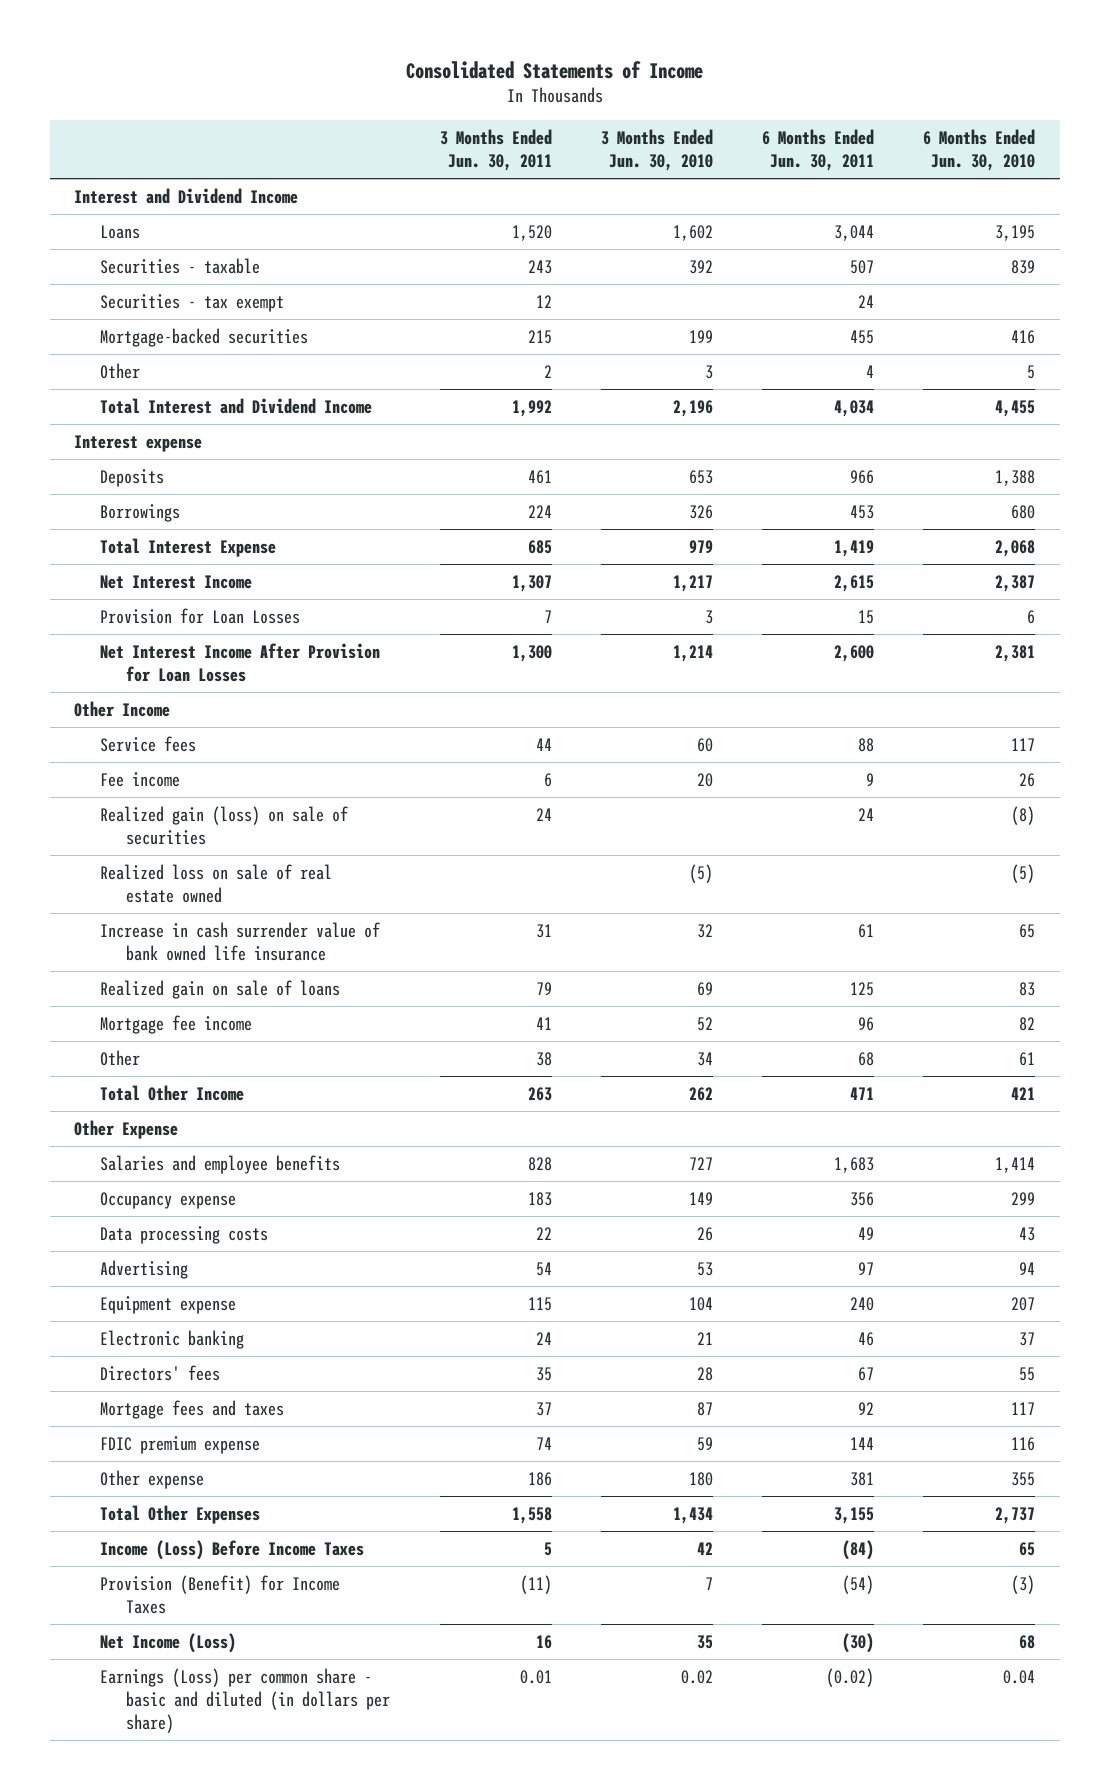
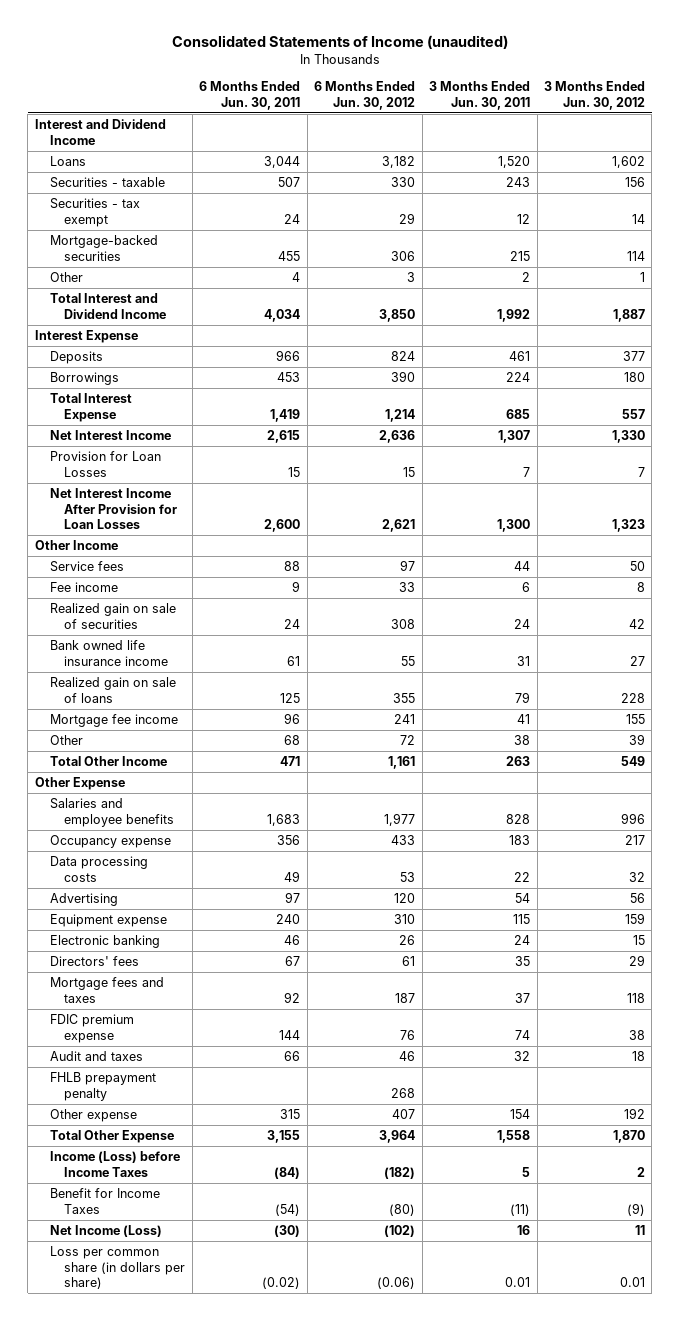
[405,60,703,79] Consolidated Statements of Income -> [171,34,508,49] Consolidated Statements of Income (unaudited)
[600,128,713,172] 3 Months Ended Jun. 30, 2010 -> none
[923,128,1036,172] 6 Months Ended Jun. 30, 2010 -> none
none -> [314,81,416,110] 6 Months Ended Jun. 30, 2012
none -> [543,81,645,110] 3 Months Ended Jun. 30, 2012
[74,434,203,452] Interest expense -> [34,330,138,344] Interest Expense
[100,863,333,904] Realized loss on sale of real estate owned -> none
[100,805,349,846] Realized gain (loss) on sale of securities -> [49,603,176,629] Realized gain on sale of securities
[100,921,381,962] Increase in cash surrender value of bank owned life insurance -> [49,640,169,666] Bank owned life insurance income
none -> [49,1051,143,1062] Audit and taxes
none -> [49,1072,156,1101] FHLB prepayment penalty
[527,1471,552,1486] 186 -> [510,1109,531,1120] 154
[850,1471,875,1486] 381 -> [280,1109,301,1120] 315
[100,1504,261,1524] Total Other Expenses -> [49,1130,174,1144] Total Other Expense
[100,1539,365,1560] Income (Loss) Before Income Taxes -> [49,1151,180,1177] Income (Loss) before Income Taxes
[100,1574,341,1615] Provision (Benefit) for Income Taxes -> [49,1188,160,1214] Benefit for Income Taxes
[100,1667,391,1734] Earnings (Loss) per common share - basic and diluted (in dollars per share) -> [49,1246,186,1289] Loss per common share (in dollars per share)

